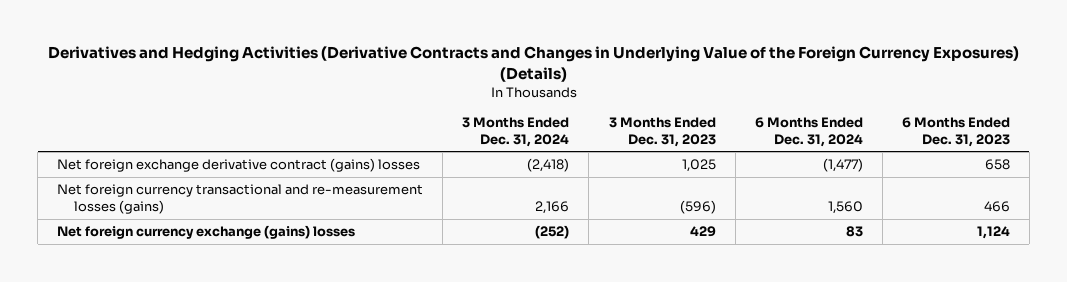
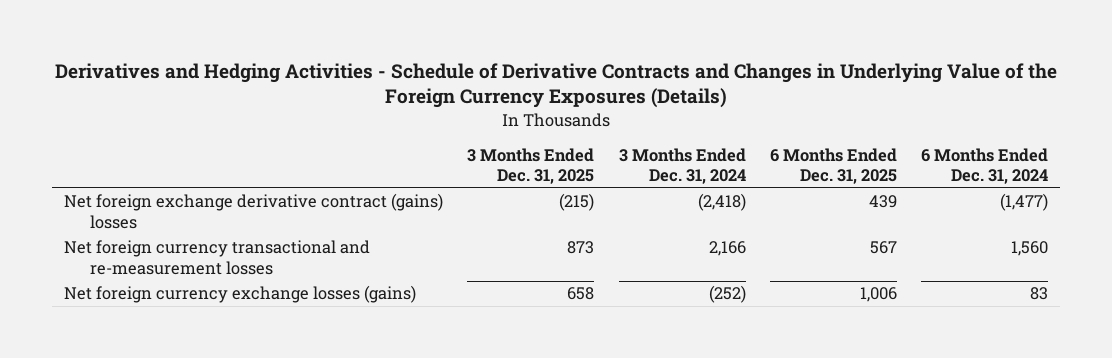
[47,46,1019,82] Derivatives and Hedging Activities (Derivative Contracts and Changes in Underlying Value of the Foreign Currency Exposures) (Details) -> [55,62,1058,109] Derivatives and Hedging Activities - Schedule of Derivative Contracts and Changes in Underlying Value of the Foreign Currency Exposures (Details)
[608,117,716,147] 3 Months Ended Dec. 31, 2023 -> none
[901,117,1010,147] 6 Months Ended Dec. 31, 2023 -> none
none -> [467,147,595,185] 3 Months Ended Dec. 31, 2025
none -> [769,147,897,185] 6 Months Ended Dec. 31, 2025
[57,184,424,215] Net foreign currency transactional and re-measurement losses (gains) -> [64,240,371,275] Net foreign currency transactional and re-measurement losses
[57,225,356,240] Net foreign currency exchange (gains) losses -> [64,285,417,304] Net foreign currency exchange losses (gains)

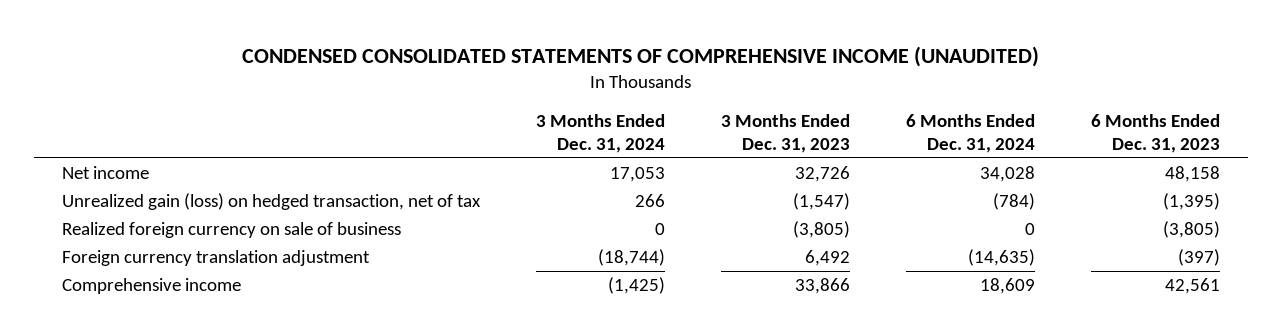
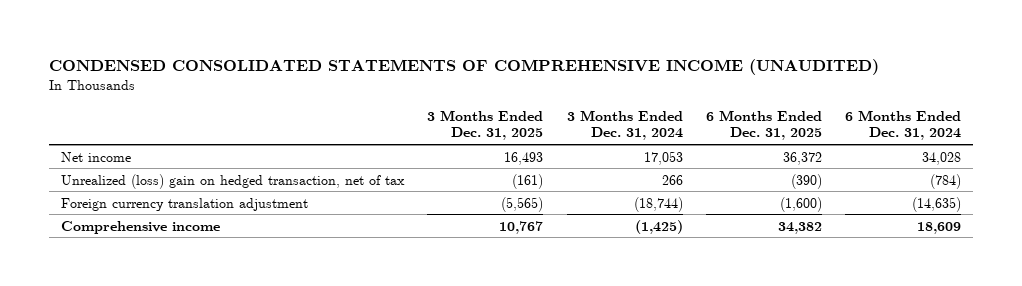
[720,114,850,153] 3 Months Ended Dec. 31, 2023 -> none
[1090,114,1220,153] 6 Months Ended Dec. 31, 2023 -> none
none -> [427,109,544,141] 3 Months Ended Dec. 31, 2025
none -> [705,109,822,141] 6 Months Ended Dec. 31, 2025
[61,222,401,239] Realized foreign currency on sale of business -> none
[61,193,481,211] Unrealized gain (loss) on hedged transaction, net of tax -> [60,173,405,189] Unrealized (loss) gain on hedged transaction, net of tax

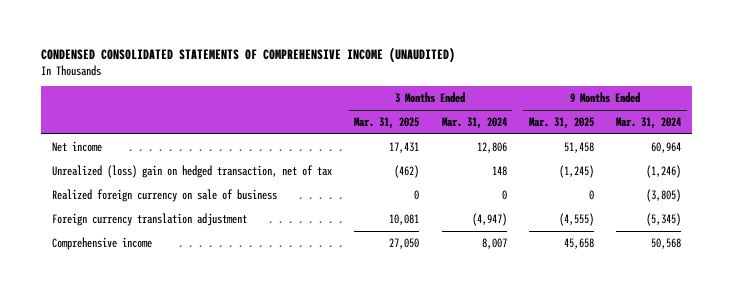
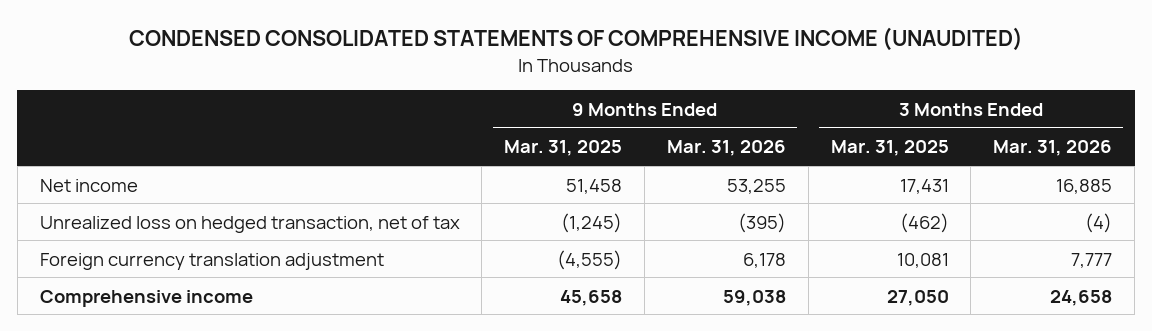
[441,116,507,129] Mar. 31, 2024 -> none
[616,116,682,129] Mar. 31, 2024 -> none
none -> [666,140,786,157] Mar. 31, 2026
none -> [993,140,1113,157] Mar. 31, 2026
[51,188,277,202] Realized foreign currency on sale of business -> none
[51,164,332,178] Unrealized (loss) gain on hedged transaction, net of tax -> [39,215,460,233] Unrealized loss on hedged transaction, net of tax

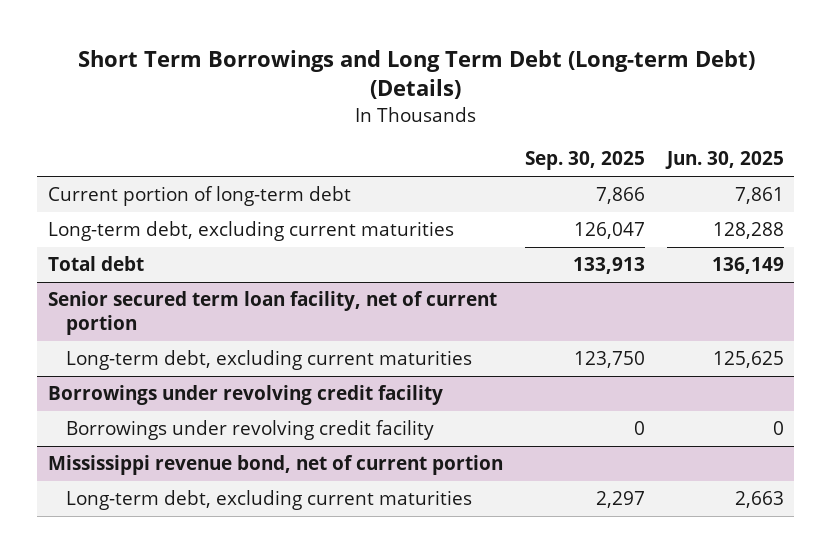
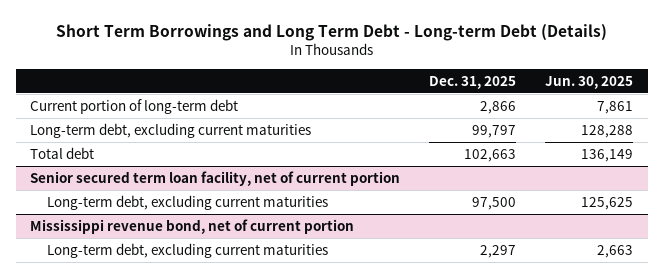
[77,49,755,100] Short Term Borrowings and Long Term Debt (Long-term Debt) (Details) -> [55,23,607,41] Short Term Borrowings and Long Term Debt - Long-term Debt (Details)
[524,151,645,171] Sep. 30, 2025 -> none
none -> [429,75,517,89] Dec. 31, 2025
[48,385,444,406] Borrowings under revolving credit facility -> none
[65,420,434,441] Borrowings under revolving credit facility -> none

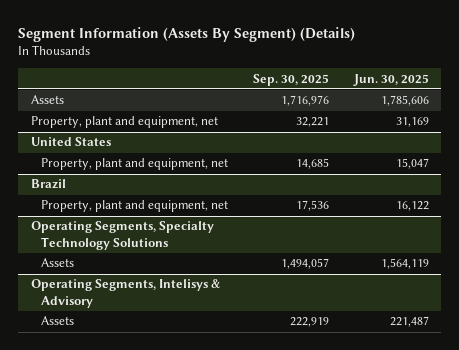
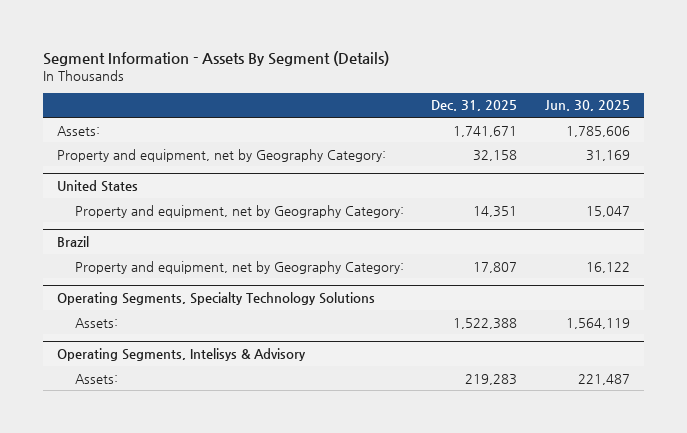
[18,27,356,43] Segment Information (Assets By Segment) (Details) -> [43,50,390,66] Segment Information - Assets By Segment (Details)
[252,73,329,86] Sep. 30, 2025 -> none
none -> [431,100,518,112] Dec. 31, 2025
[30,95,64,105] Assets -> [57,125,101,136] Assets:
[30,116,218,129] Property, plant and equipment, net -> [57,148,387,162] Property and equipment, net by Geography Category:
[40,158,228,171] Property, plant and equipment, net -> [74,204,404,218] Property and equipment, net by Geography Category:
[40,200,228,213] Property, plant and equipment, net -> [74,260,404,274] Property and equipment, net by Geography Category:
[40,258,74,268] Assets -> [74,317,118,328] Assets:
[40,316,74,326] Assets -> [74,373,118,384] Assets:

